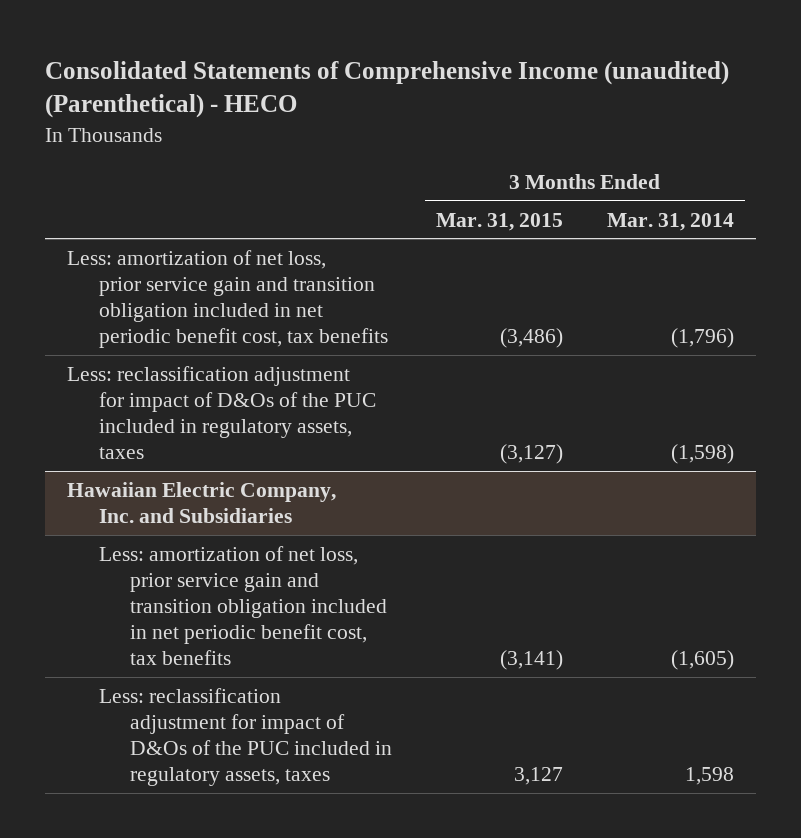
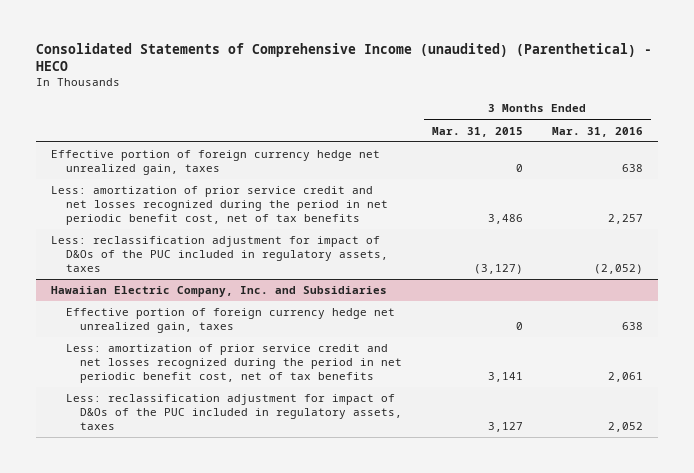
[607,212,735,231] Mar. 31, 2014 -> none
none -> [552,126,644,137] Mar. 31, 2016
none -> [50,150,380,176] Effective portion of foreign currency hedge net unrealized gain, taxes
[67,249,388,348] Less: amortization of net loss, prior service gain and transition obligation included in net periodic benefit cost, tax benefits -> [50,186,388,225] Less: amortization of prior service credit and net losses recognized during the period in net periodic benefit cost, net of tax benefits
[500,327,564,348] (3,486) -> [487,213,523,224] 3,486
none -> [65,308,395,334] Effective portion of foreign currency hedge net unrealized gain, taxes
[98,545,388,666] Less: amortization of net loss, prior service gain and transition obligation included in net periodic benefit cost, tax benefits -> [65,344,403,383] Less: amortization of prior service credit and net losses recognized during the period in net periodic benefit cost, net of tax benefits
[500,650,564,671] (3,141) -> [487,371,523,382] 3,141

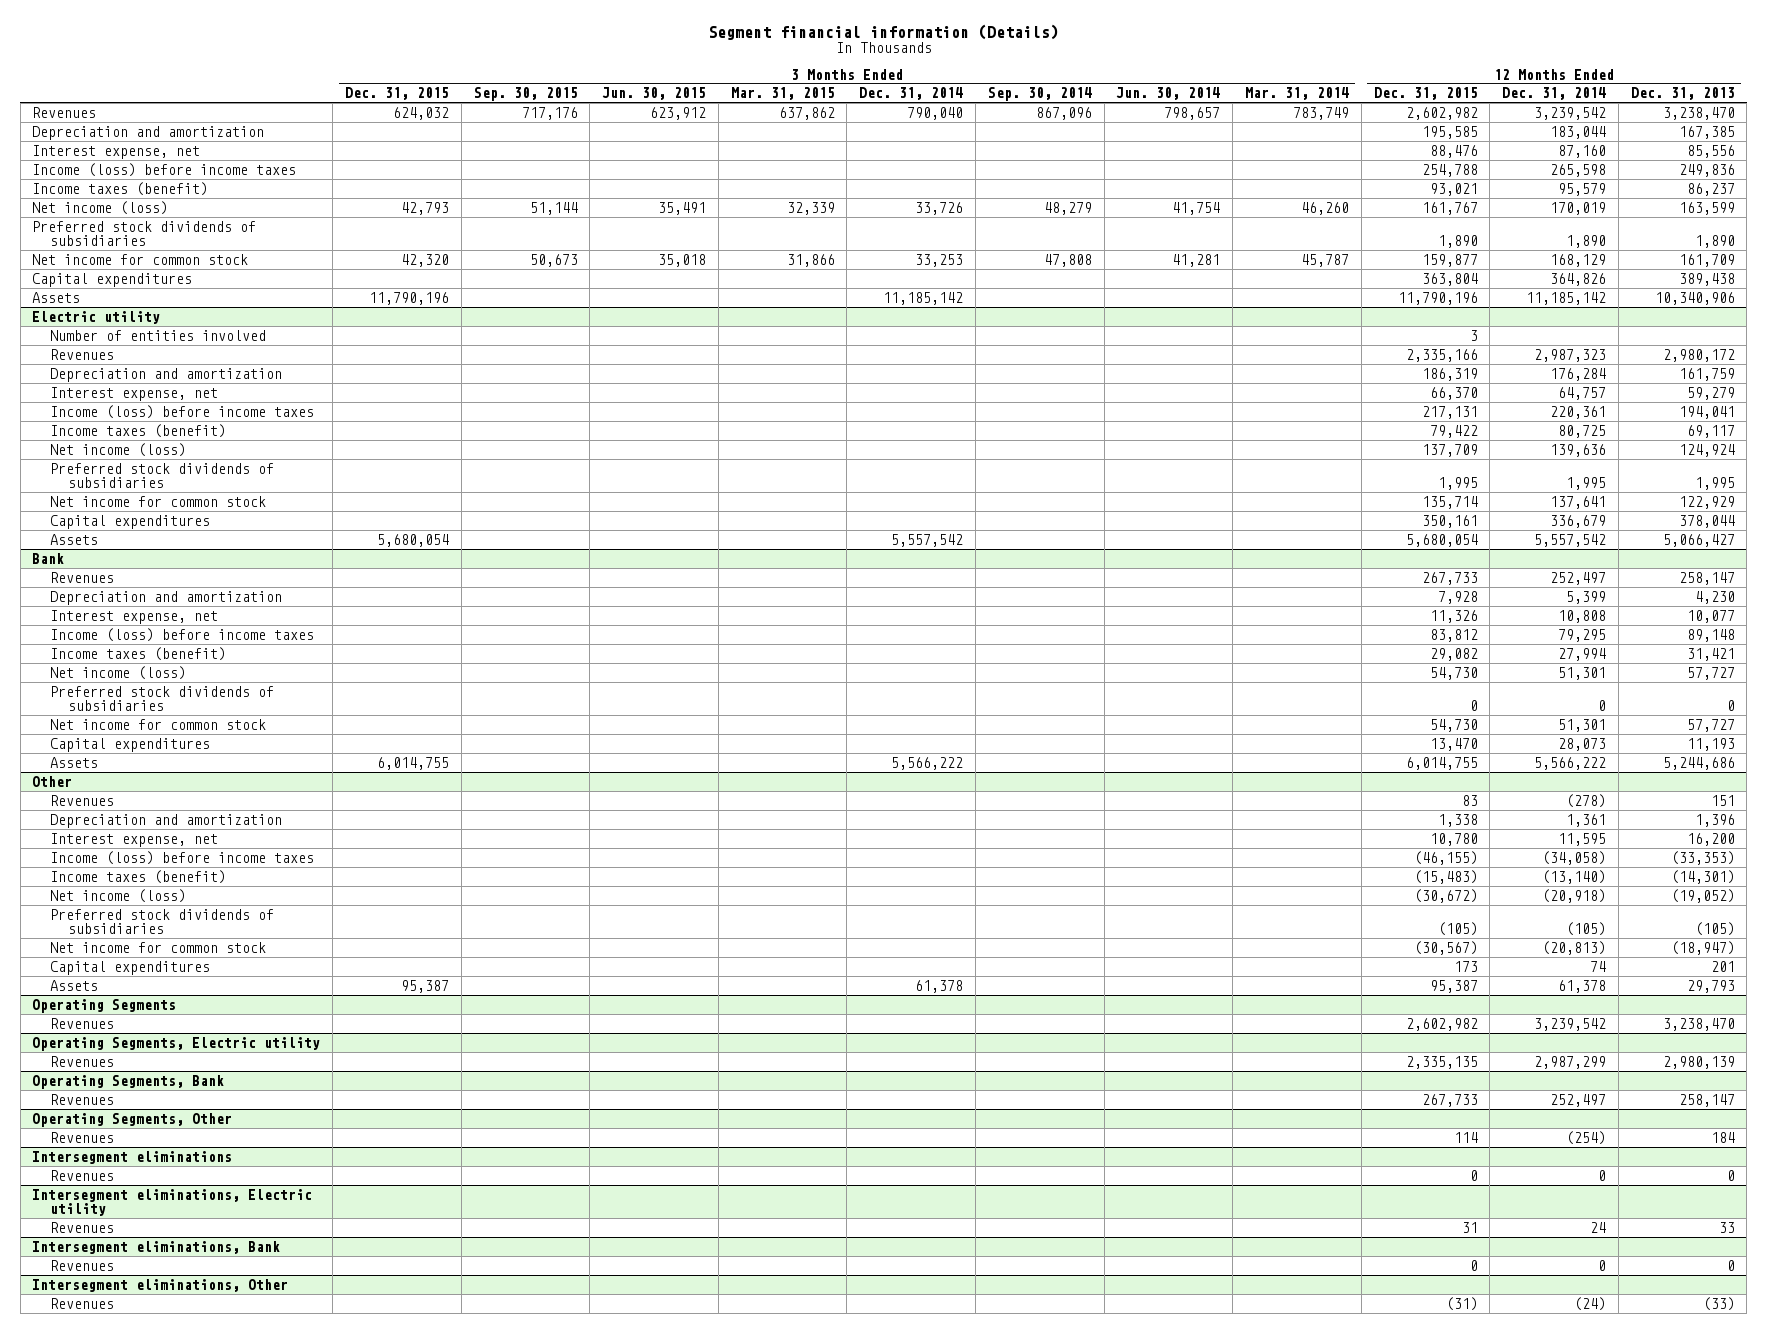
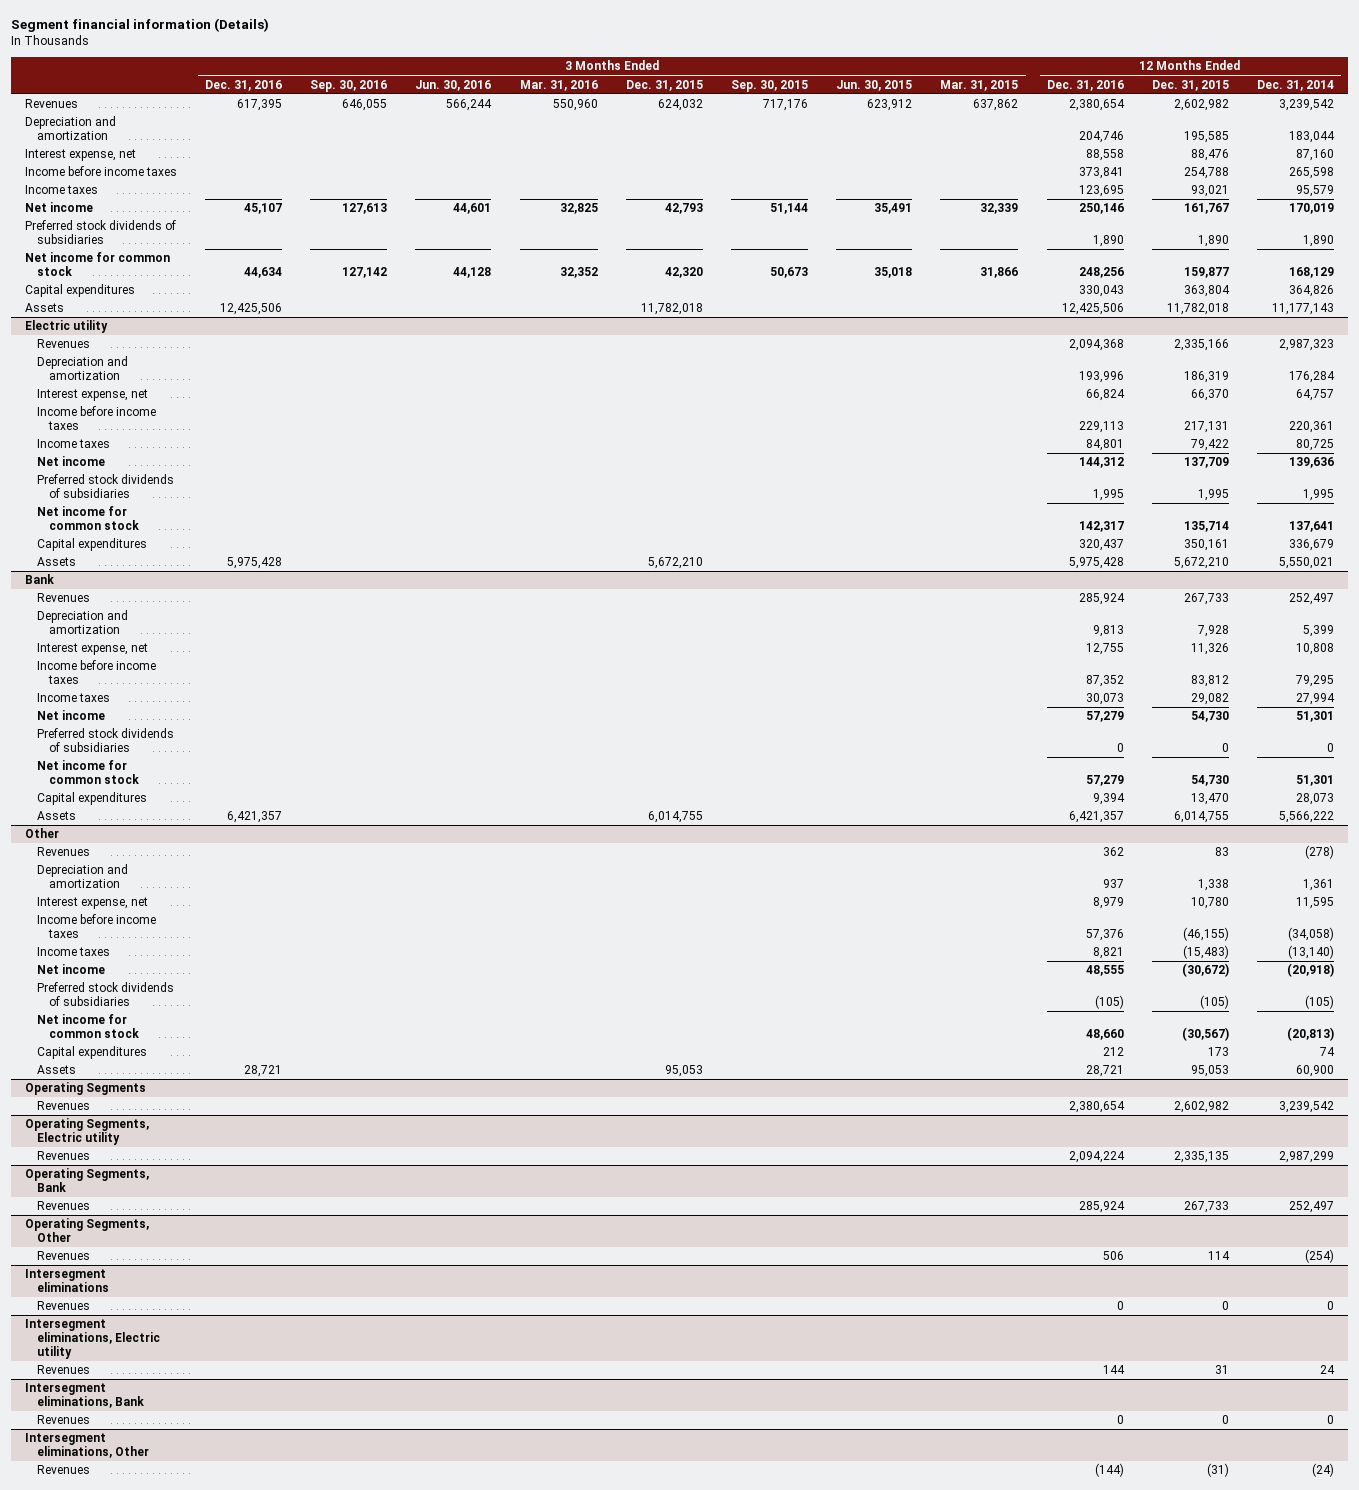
[859,87,964,101] Dec. 31, 2014 -> none
[987,87,1092,102] Sep. 30, 2014 -> none
[1116,87,1221,101] Jun. 30, 2014 -> none
[1244,87,1349,101] Mar. 31, 2014 -> none
[1630,87,1735,101] Dec. 31, 2013 -> none
none -> [204,79,282,91] Dec. 31, 2016
none -> [310,79,388,92] Sep. 30, 2016
none -> [415,79,492,91] Jun. 30, 2016
none -> [519,79,598,91] Mar. 31, 2016
none -> [1046,79,1124,91] Dec. 31, 2016
[32,162,297,177] Income (loss) before income taxes -> [24,166,177,177] Income before income taxes
[32,181,209,196] Income taxes (benefit) -> [24,185,98,195] Income taxes
[32,200,169,215] Net income (loss) -> [24,202,93,213] Net income
[368,291,449,305] 11,790,196 -> [640,303,703,316] 11,782,018
[1397,291,1478,305] 11,790,196 -> [1166,303,1229,316] 11,782,018
[1526,291,1607,305] 11,185,142 -> [1272,303,1335,316] 11,177,143
[50,329,267,341] Number of entities involved -> none
[50,404,315,419] Income (loss) before income taxes -> [37,406,157,431] Income before income taxes
[50,423,227,438] Income taxes (benefit) -> [37,439,111,449] Income taxes
[50,442,187,457] Net income (loss) -> [37,456,106,467] Net income
[376,533,449,547] 5,680,054 -> [647,557,703,570] 5,672,210
[1405,533,1478,547] 5,680,054 -> [1173,557,1229,570] 5,672,210
[1534,533,1607,547] 5,557,542 -> [1279,557,1335,570] 5,550,021
[50,627,315,642] Income (loss) before income taxes -> [37,660,157,685] Income before income taxes
[50,646,227,661] Income taxes (benefit) -> [37,693,111,703] Income taxes
[50,665,187,680] Net income (loss) -> [37,710,106,721] Net income
[50,850,315,865] Income (loss) before income taxes -> [37,914,157,939] Income before income taxes
[50,869,227,884] Income taxes (benefit) -> [37,947,111,957] Income taxes
[50,888,187,903] Net income (loss) -> [37,964,106,975] Net income
[400,979,449,993] 95,387 -> [664,1065,703,1078] 95,053
[1429,979,1478,993] 95,387 -> [1190,1065,1229,1078] 95,053
[1558,979,1607,993] 61,378 -> [1296,1065,1335,1078] 60,900

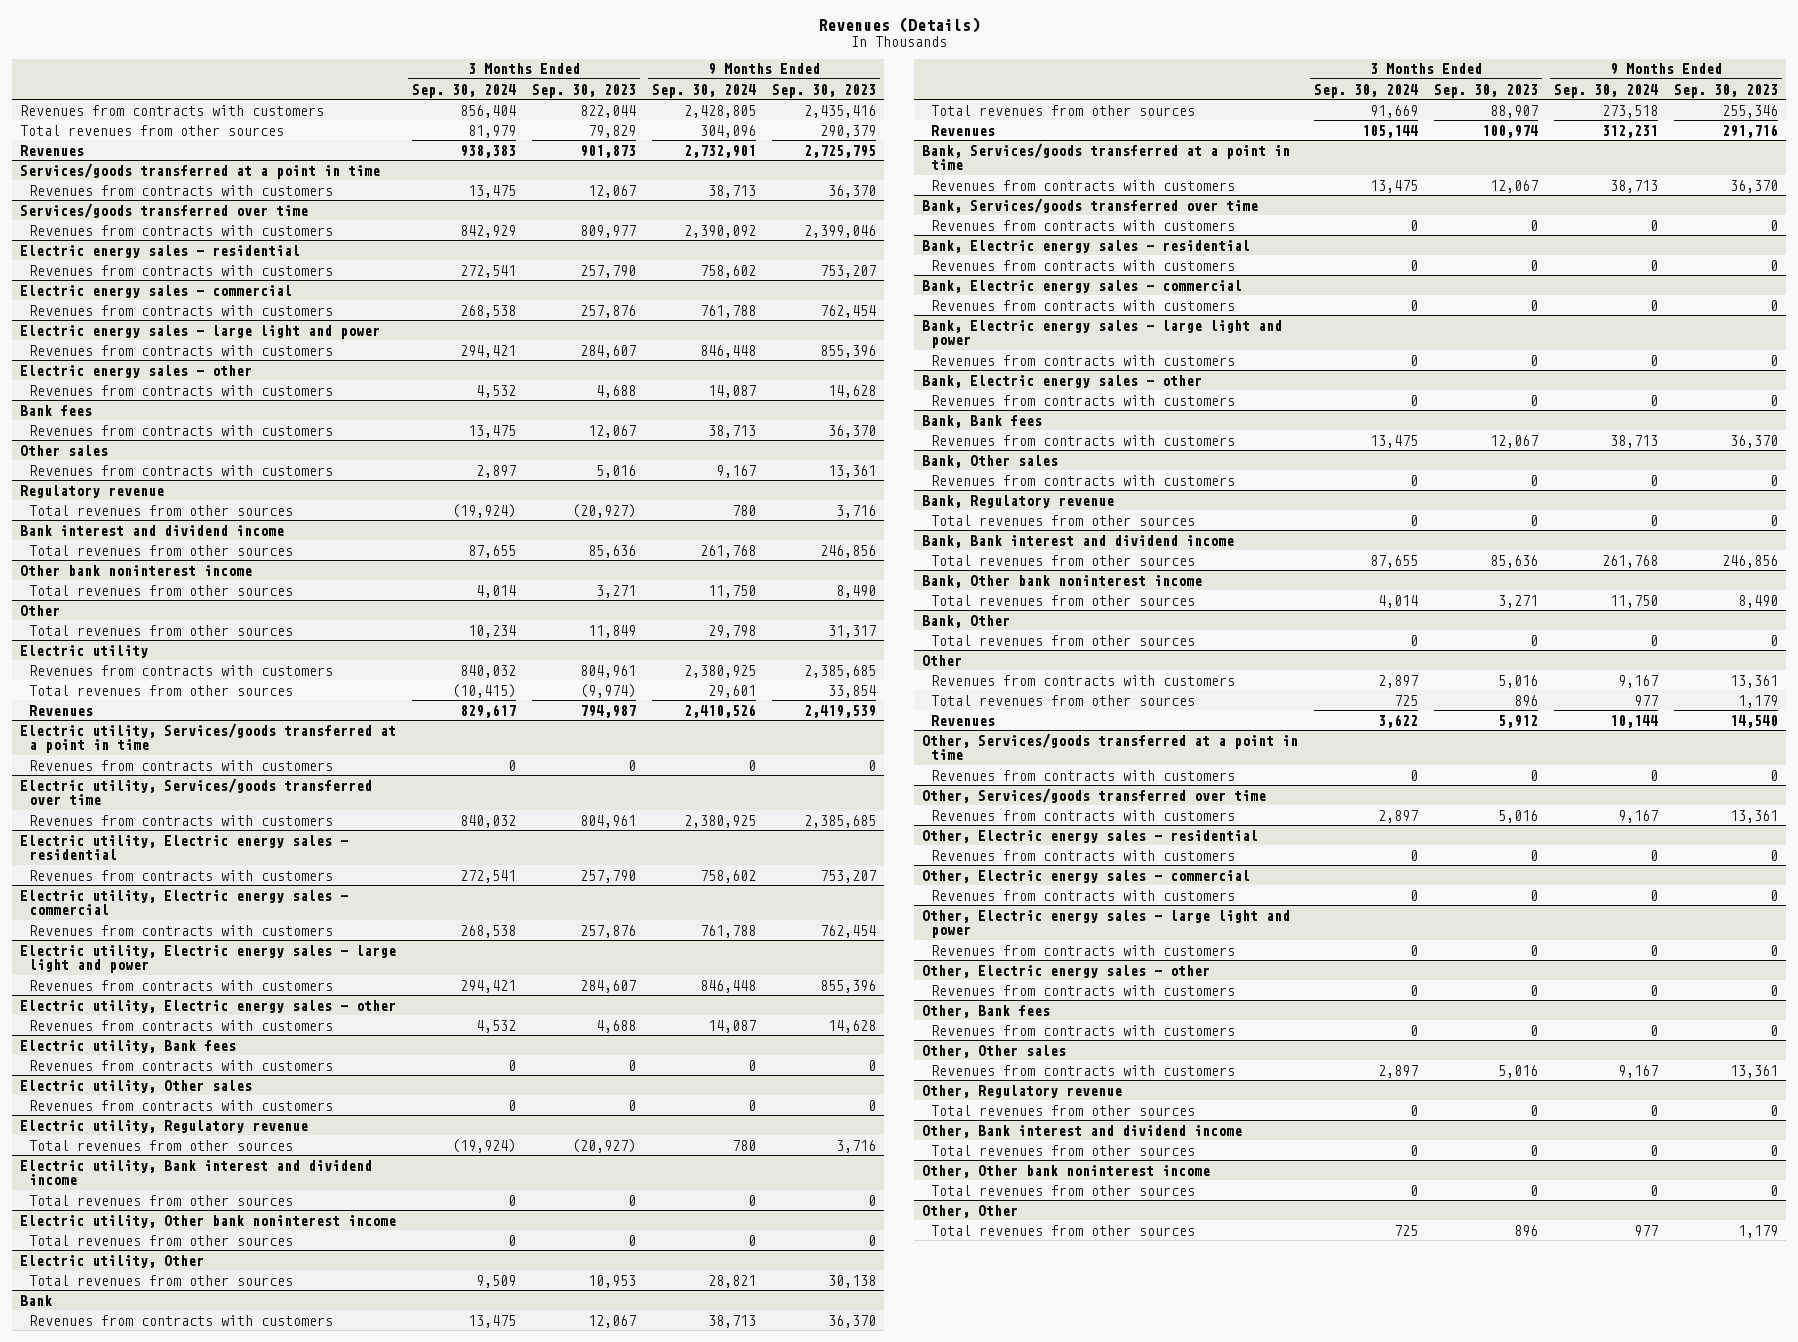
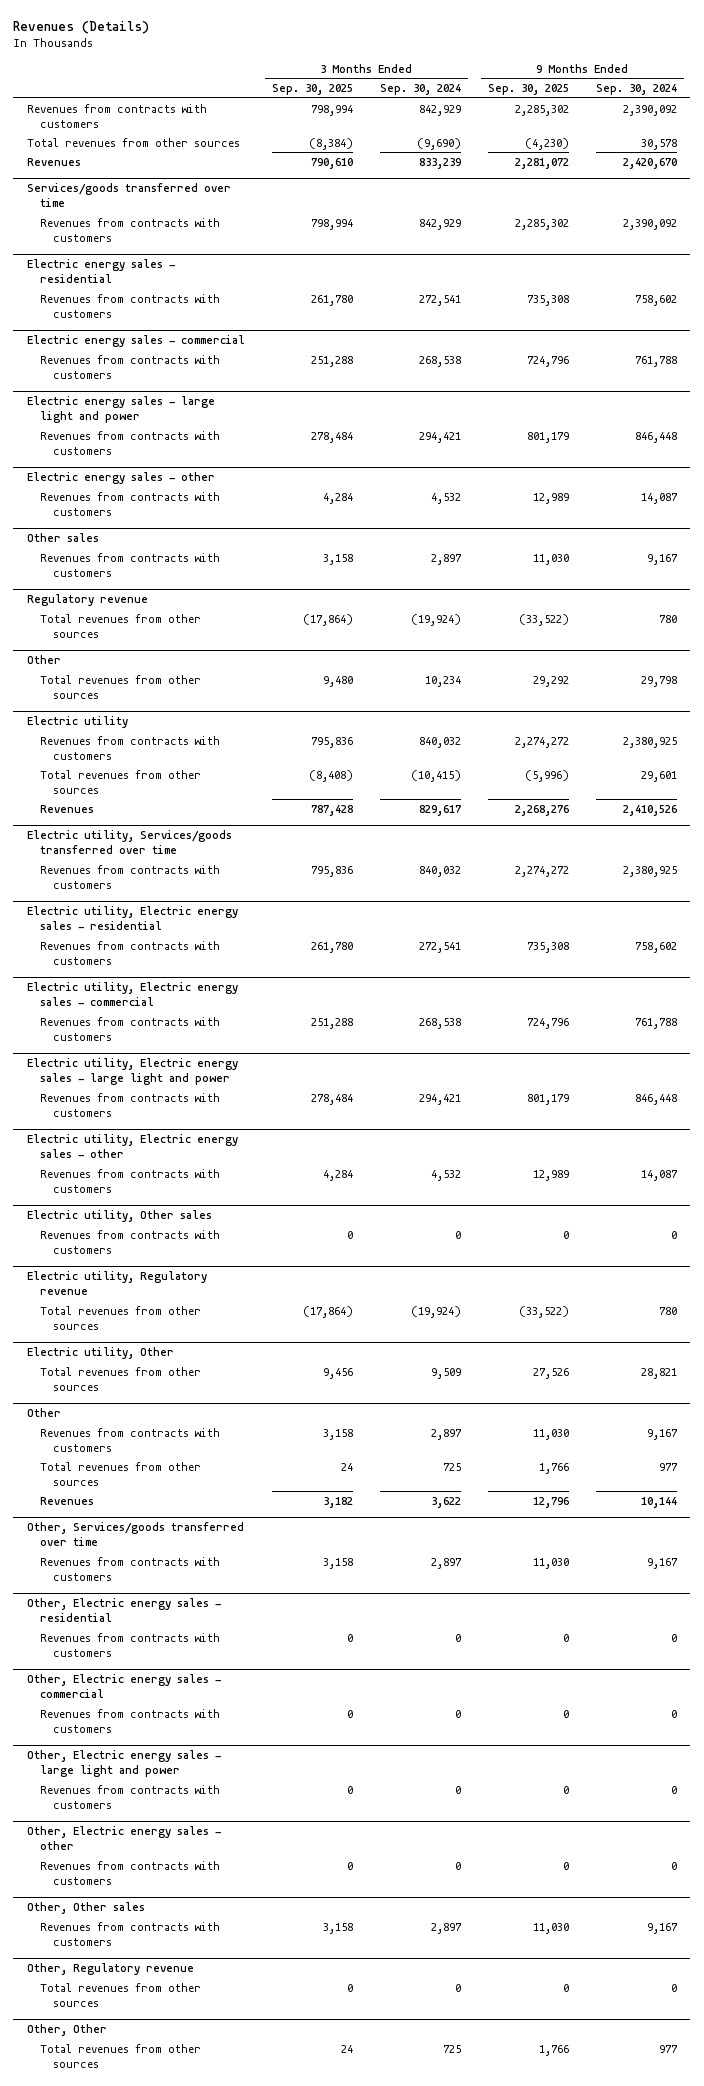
[532,83,637,98] Sep. 30, 2023 -> none
[772,83,877,98] Sep. 30, 2023 -> none
none -> [271,84,353,96] Sep. 30, 2025
none -> [487,84,569,96] Sep. 30, 2025
[20,162,381,179] Services/goods transferred at a point in time -> none
[28,184,333,196] Revenues from contracts with customers -> none
[460,104,517,118] 856,404 -> [418,104,461,116] 842,929
[684,104,757,118] 2,428,805 -> [622,104,677,116] 2,390,092
[468,124,517,138] 81,979 -> [416,137,461,150] (9,690)
[700,124,757,138] 304,096 -> [640,138,677,150] 30,578
[460,144,517,158] 938,383 -> [418,157,461,169] 833,239
[684,144,757,158] 2,732,901 -> [622,157,677,169] 2,420,670
[20,404,93,416] Bank fees -> none
[28,424,333,436] Revenues from contracts with customers -> none
[20,524,285,536] Bank interest and dividend income -> none
[28,544,293,556] Total revenues from other sources -> none
[20,564,253,576] Other bank noninterest income -> none
[28,584,293,596] Total revenues from other sources -> none
[20,722,397,753] Electric utility, Services/goods transferred at a point in time -> none
[28,759,333,771] Revenues from contracts with customers -> none
[20,1039,237,1053] Electric utility, Bank fees -> none
[28,1059,333,1071] Revenues from contracts with customers -> none
[20,1159,373,1185] Electric utility, Bank interest and dividend income -> none
[28,1194,293,1206] Total revenues from other sources -> none
[20,1214,397,1228] Electric utility, Other bank noninterest income -> none
[28,1234,293,1246] Total revenues from other sources -> none
[20,1294,53,1306] Bank -> none
[28,1314,333,1326] Revenues from contracts with customers -> none
[930,104,1195,116] Total revenues from other sources -> none
[930,124,995,136] Revenues -> none
[922,142,1291,170] Bank, Services/goods transferred at a point in time -> none
[930,179,1235,191] Revenues from contracts with customers -> none
[922,197,1259,213] Bank, Services/goods transferred over time -> none
[930,219,1235,231] Revenues from contracts with customers -> none
[922,239,1251,253] Bank, Electric energy sales - residential -> none
[930,259,1235,271] Revenues from contracts with customers -> none
[922,279,1243,293] Bank, Electric energy sales - commercial -> none
[930,299,1235,311] Revenues from contracts with customers -> none
[922,319,1283,348] Bank, Electric energy sales - large light and power -> none
[930,354,1235,366] Revenues from contracts with customers -> none
[922,374,1203,388] Bank, Electric energy sales - other -> none
[930,394,1235,406] Revenues from contracts with customers -> none
[922,414,1043,428] Bank, Bank fees -> none
[930,434,1235,446] Revenues from contracts with customers -> none
[922,454,1059,468] Bank, Other sales -> none
[930,474,1235,486] Revenues from contracts with customers -> none
[922,494,1115,508] Bank, Regulatory revenue -> none
[930,514,1195,526] Total revenues from other sources -> none
[922,534,1235,548] Bank, Bank interest and dividend income -> none
[930,554,1195,566] Total revenues from other sources -> none
[922,574,1203,588] Bank, Other bank noninterest income -> none
[930,594,1195,606] Total revenues from other sources -> none
[922,614,1011,628] Bank, Other -> none
[930,634,1195,646] Total revenues from other sources -> none
[922,732,1299,760] Other, Services/goods transferred at a point in time -> none
[930,769,1235,781] Revenues from contracts with customers -> none
[922,1004,1051,1018] Other, Bank fees -> none
[930,1024,1235,1036] Revenues from contracts with customers -> none
[922,1124,1243,1138] Other, Bank interest and dividend income -> none
[930,1144,1195,1156] Total revenues from other sources -> none
[922,1164,1211,1178] Other, Other bank noninterest income -> none
[930,1184,1195,1196] Total revenues from other sources -> none

